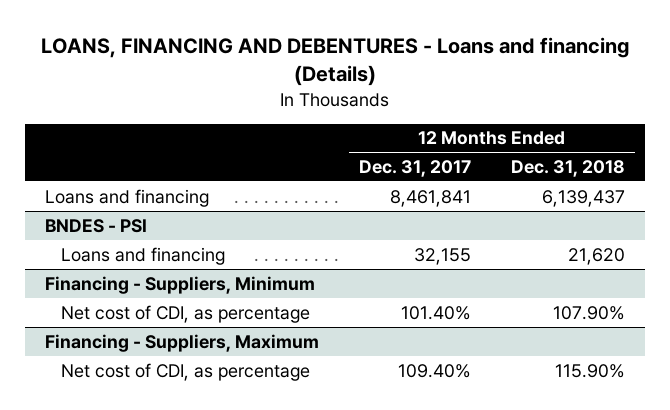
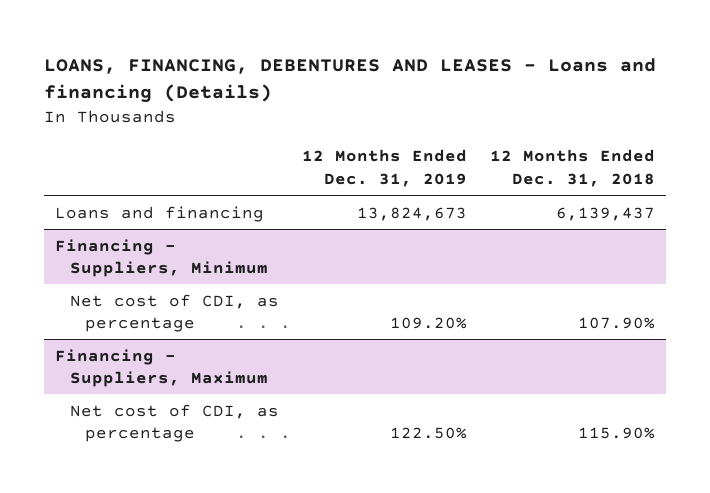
[41,37,630,87] LOANS, FINANCING AND DEBENTURES - Loans and financing (Details) -> [44,58,657,104] LOANS, FINANCING, DEBENTURES AND LEASES - Loans and financing (Details)
[359,159,472,177] Dec. 31, 2017 -> none
none -> [301,149,467,187] 12 Months Ended Dec. 31, 2019
[45,218,148,233] BNDES - PSI -> none
[60,246,225,265] Loans and financing -> none

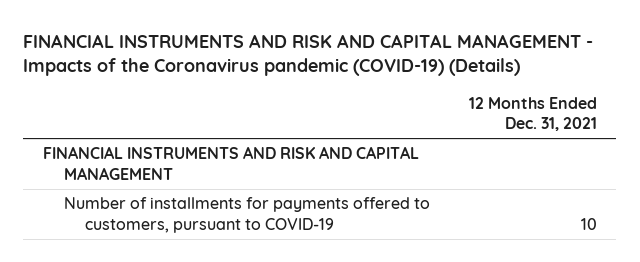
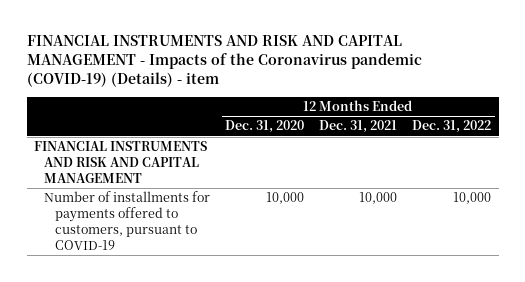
[23,33,594,77] FINANCIAL INSTRUMENTS AND RISK AND CAPITAL MANAGEMENT - Impacts of the Coronavirus pandemic (COVID-19) (Details) -> [26,34,422,88] FINANCIAL INSTRUMENTS AND RISK AND CAPITAL MANAGEMENT - Impacts of the Coronavirus pandemic (COVID-19) (Details) - item
none -> [225,120,305,134] Dec. 31, 2020
none -> [412,120,492,134] Dec. 31, 2022
[580,217,597,230] 10 -> [359,192,398,205] 10,000

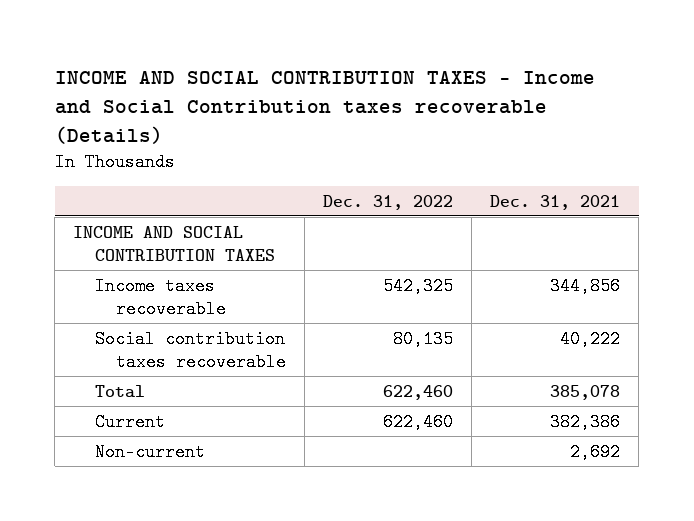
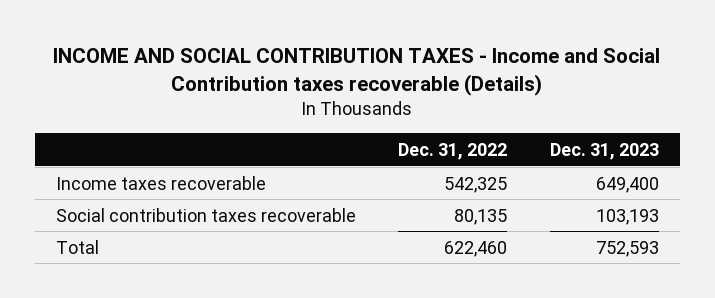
[490,194,621,210] Dec. 31, 2021 -> none
none -> [549,142,659,160] Dec. 31, 2023
[73,225,275,261] INCOME AND SOCIAL CONTRIBUTION TAXES -> none
[94,412,165,431] Current -> none
[94,442,205,461] Non-current -> none

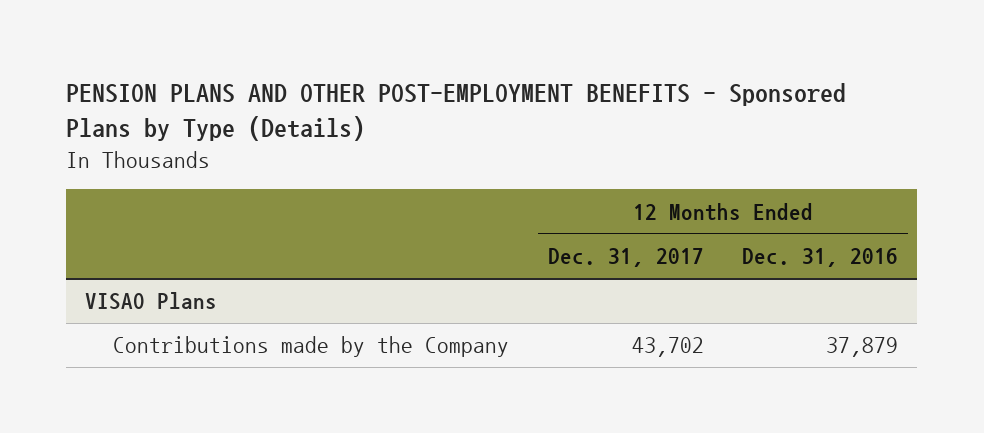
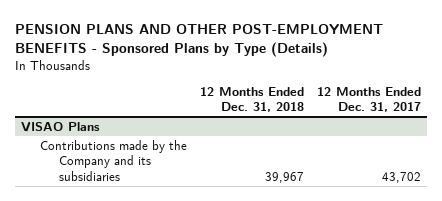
[742,248,899,268] Dec. 31, 2016 -> none
none -> [199,86,304,113] 12 Months Ended Dec. 31, 2018
[113,336,510,358] Contributions made by the Company -> [40,139,188,181] Contributions made by the Company and its subsidiaries

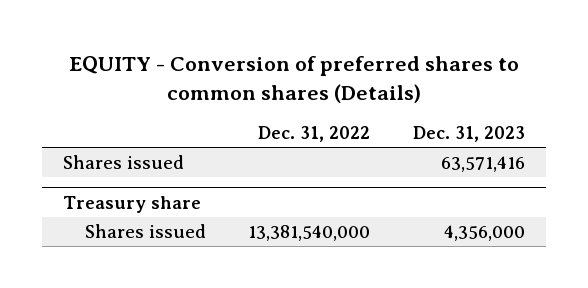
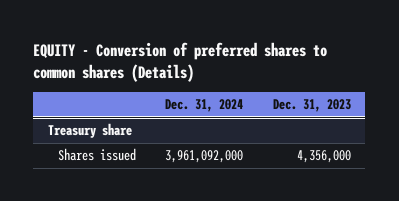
[258,126,371,143] Dec. 31, 2022 -> none
none -> [165,99,244,113] Dec. 31, 2024
[63,154,185,169] Shares issued -> none

